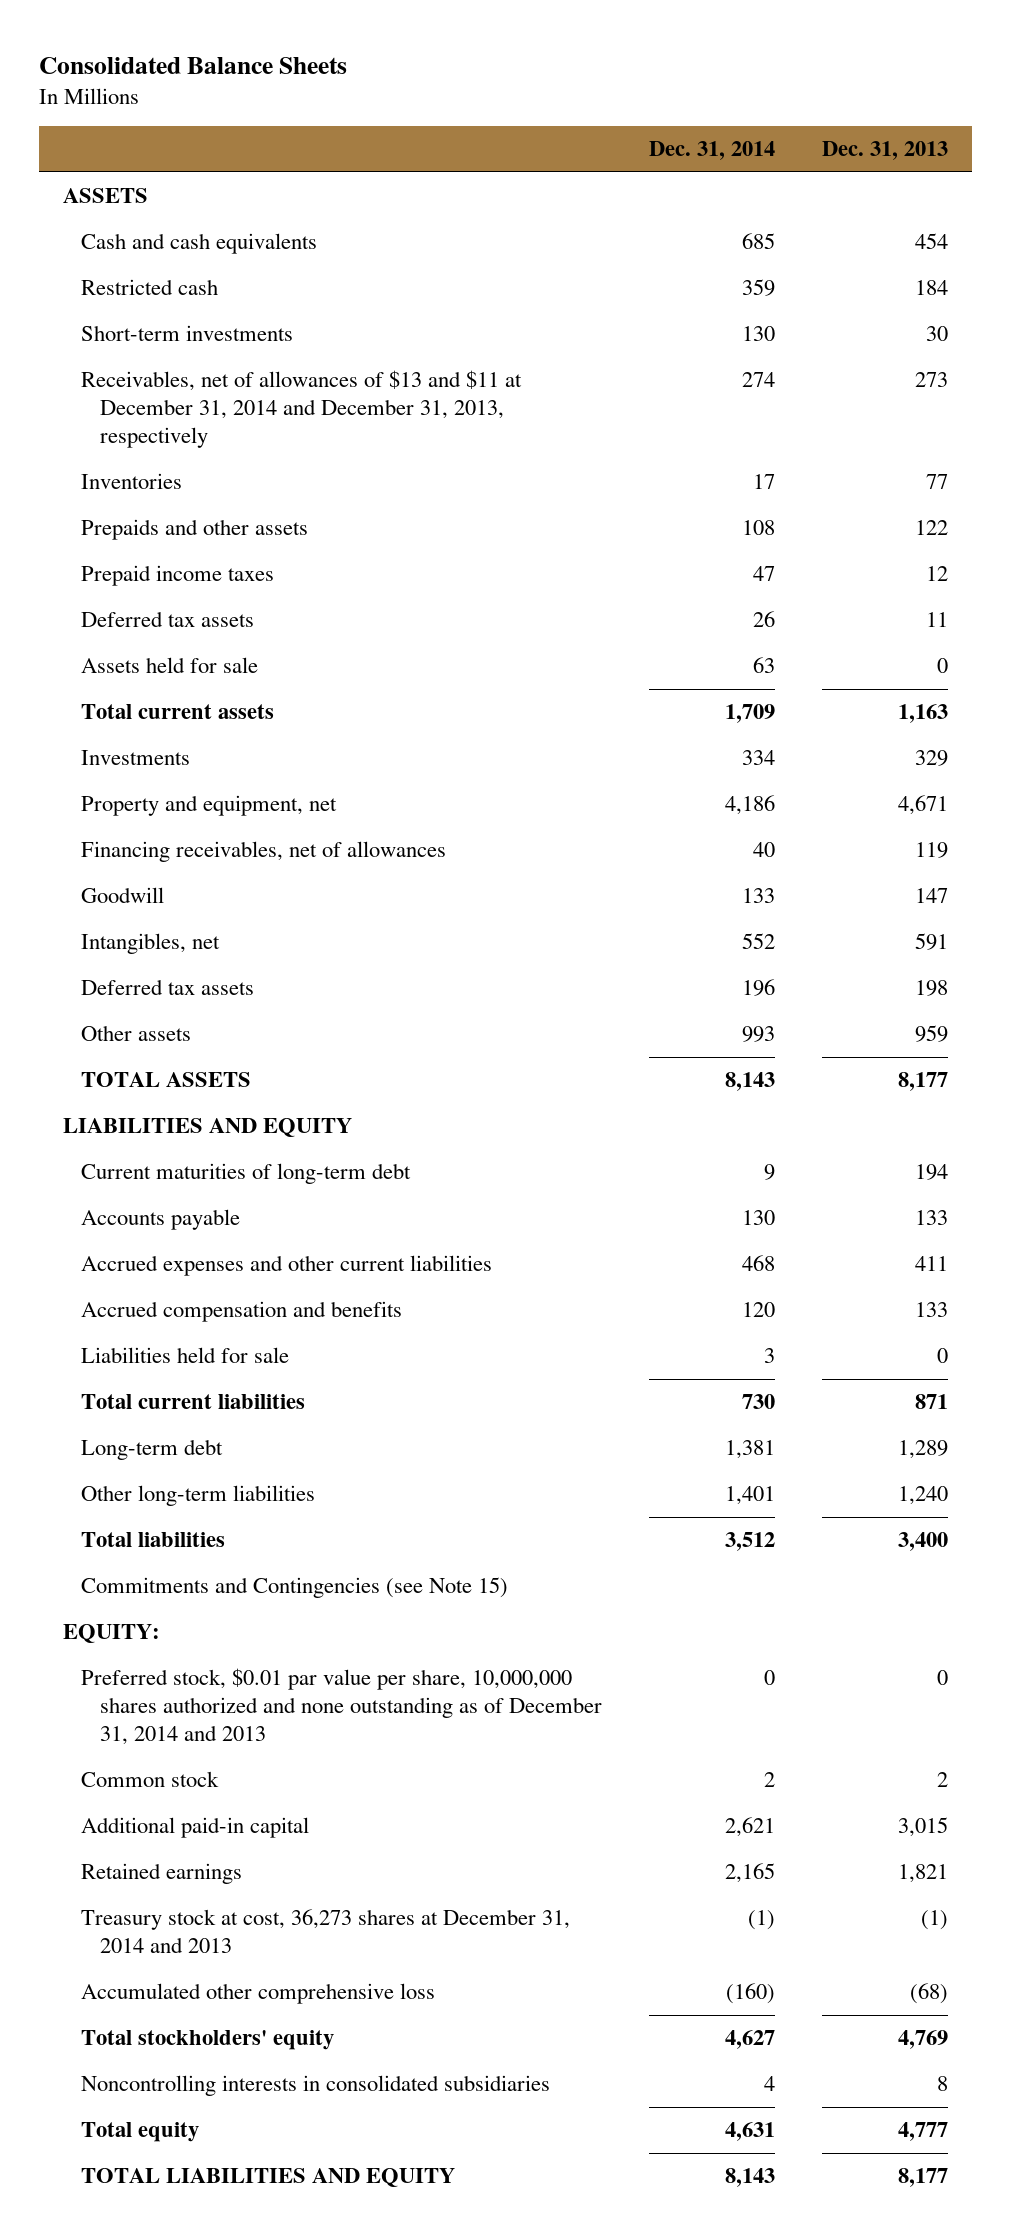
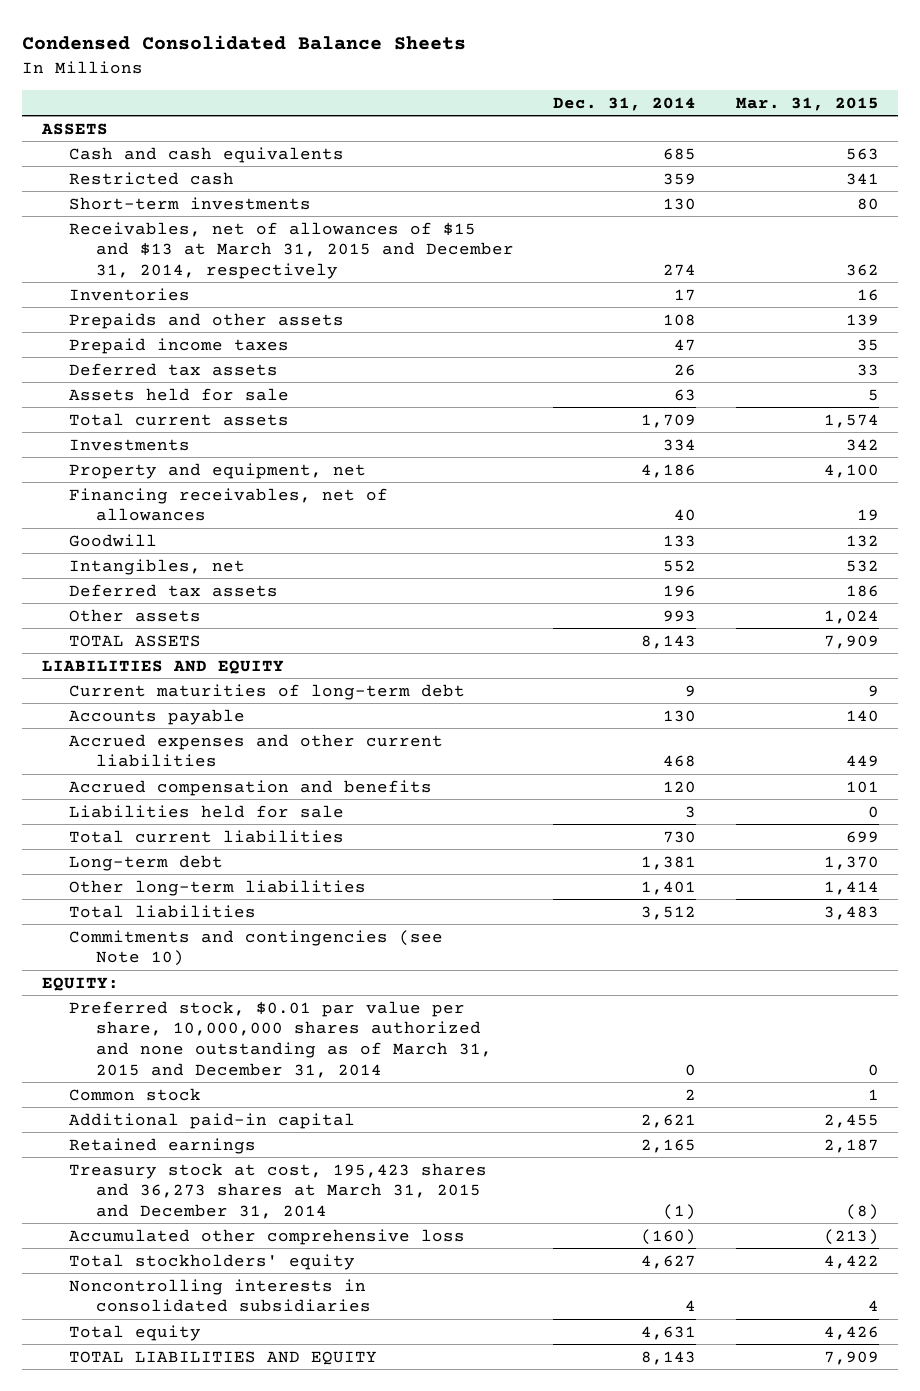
[39,56,348,74] Consolidated Balance Sheets -> [22,35,467,51] Condensed Consolidated Balance Sheets
[822,141,949,161] Dec. 31, 2013 -> none
none -> [735,96,879,111] Mar. 31, 2015
[81,370,523,449] Receivables, net of allowances of $13 and $11 at December 31, 2014 and December 31, 2013, respectively -> [68,221,514,279] Receivables, net of allowances of $15 and $13 at March 31, 2015 and December 31, 2014, respectively
[81,1577,509,1599] Commitments and Contingencies (see Note 15) -> [68,929,443,967] Commitments and contingencies (see Note 10)
[81,1668,602,1746] Preferred stock, $0.01 par value per share, 10,000,000 shares authorized and none outstanding as of December 31, 2014 and 2013 -> [68,1000,492,1078] Preferred stock, $0.01 par value per share, 10,000,000 shares authorized and none outstanding as of March 31, 2015 and December 31, 2014
[81,1909,571,1954] Treasury stock at cost, 36,273 shares at December 31, 2014 and 2013 -> [68,1162,487,1219] Treasury stock at cost, 195,423 shares and 36,273 shares at March 31, 2015 and December 31, 2014

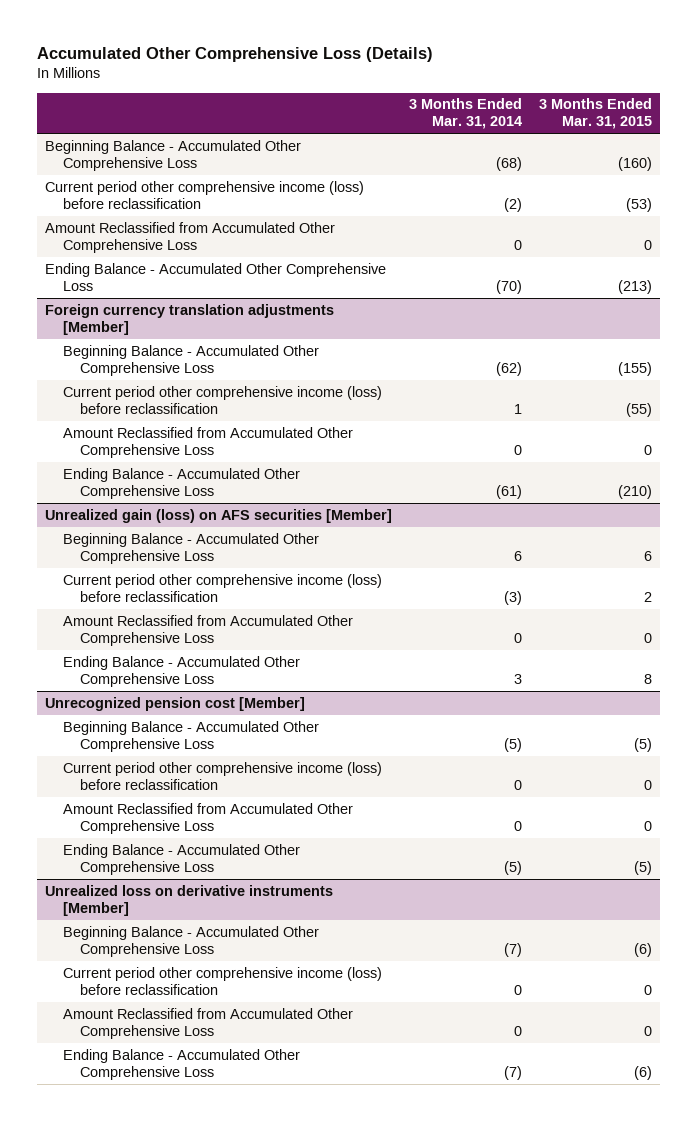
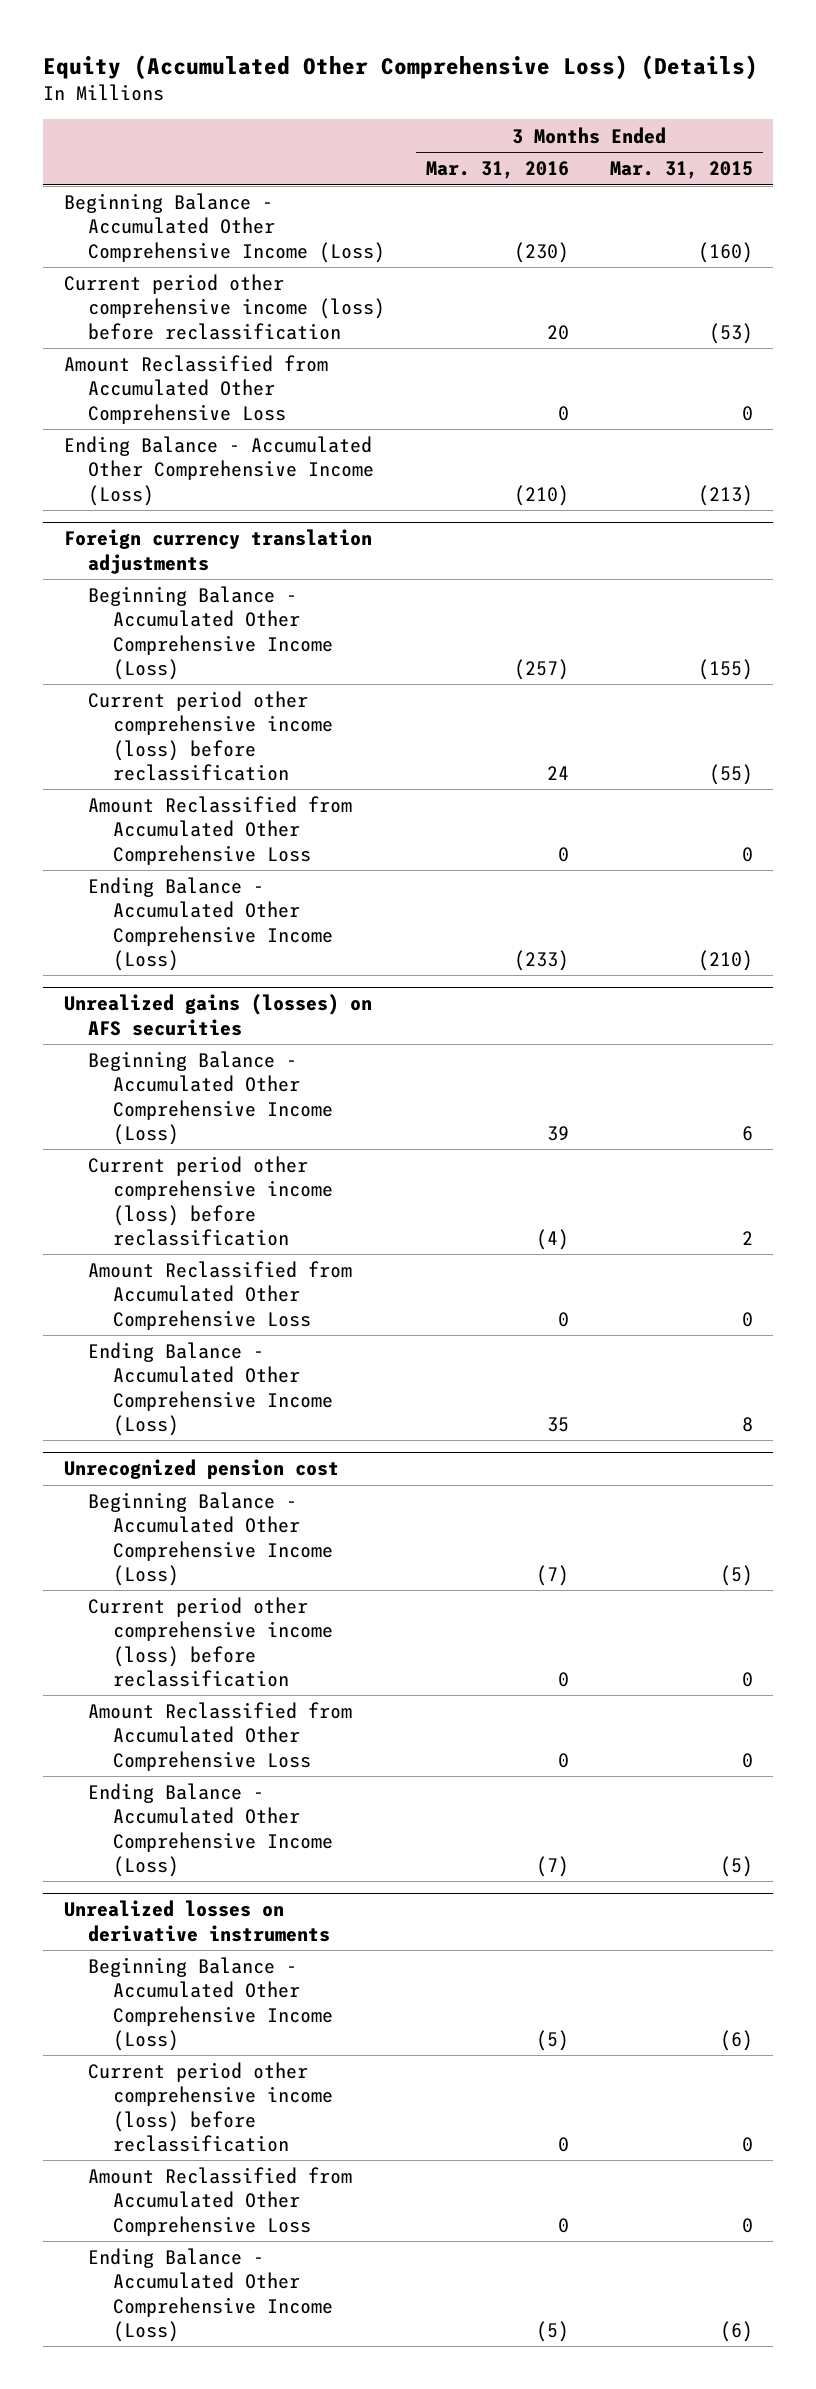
[36,47,433,63] Accumulated Other Comprehensive Loss (Details) -> [43,54,759,80] Equity (Accumulated Other Comprehensive Loss) (Details)
[409,98,523,130] 3 Months Ended Mar. 31, 2014 -> none
none -> [426,161,570,180] Mar. 31, 2016
[45,139,302,171] Beginning Balance - Accumulated Other Comprehensive Loss -> [63,193,386,263] Beginning Balance - Accumulated Other Comprehensive Income (Loss)
[45,262,387,291] Ending Balance - Accumulated Other Comprehensive Loss -> [63,436,375,506] Ending Balance - Accumulated Other Comprehensive Income (Loss)
[45,303,335,335] Foreign currency translation adjustments [Member] -> [63,529,372,574] Foreign currency translation adjustments
[62,344,319,376] Beginning Balance - Accumulated Other Comprehensive Loss -> [88,586,334,680] Beginning Balance - Accumulated Other Comprehensive Income (Loss)
[62,467,300,499] Ending Balance - Accumulated Other Comprehensive Loss -> [88,877,334,971] Ending Balance - Accumulated Other Comprehensive Income (Loss)
[45,508,393,523] Unrealized gain (loss) on AFS securities [Member] -> [63,994,372,1036] Unrealized gains (losses) on AFS securities
[62,532,319,564] Beginning Balance - Accumulated Other Comprehensive Loss -> [88,1051,334,1145] Beginning Balance - Accumulated Other Comprehensive Income (Loss)
[62,655,300,687] Ending Balance - Accumulated Other Comprehensive Loss -> [88,1342,334,1436] Ending Balance - Accumulated Other Comprehensive Income (Loss)
[45,696,306,711] Unrecognized pension cost [Member] -> [63,1459,339,1480] Unrecognized pension cost
[62,720,319,752] Beginning Balance - Accumulated Other Comprehensive Loss -> [88,1492,334,1586] Beginning Balance - Accumulated Other Comprehensive Income (Loss)
[62,843,300,875] Ending Balance - Accumulated Other Comprehensive Loss -> [88,1783,334,1877] Ending Balance - Accumulated Other Comprehensive Income (Loss)
[45,884,334,916] Unrealized loss on derivative instruments [Member] -> [63,1900,331,1942] Unrealized losses on derivative instruments
[62,925,319,957] Beginning Balance - Accumulated Other Comprehensive Loss -> [88,1957,334,2051] Beginning Balance - Accumulated Other Comprehensive Income (Loss)
[62,1048,300,1080] Ending Balance - Accumulated Other Comprehensive Loss -> [88,2248,334,2342] Ending Balance - Accumulated Other Comprehensive Income (Loss)

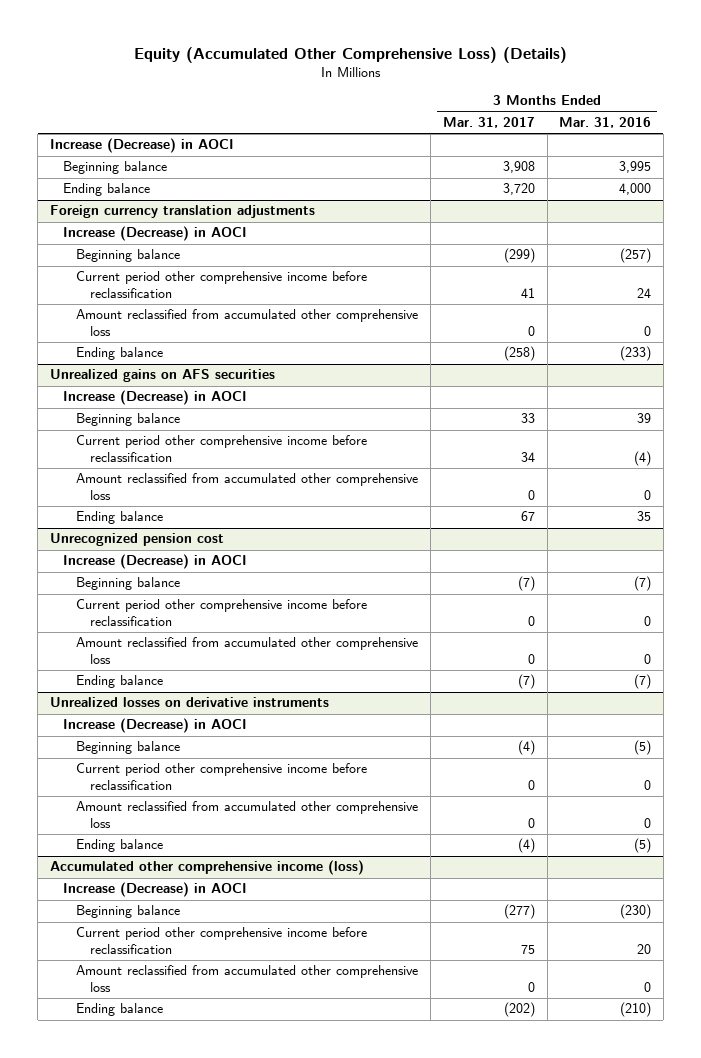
[609,161,753,180] Mar. 31, 2015 -> none
none -> [442,116,535,128] Mar. 31, 2017
[63,193,386,263] Beginning Balance - Accumulated Other Comprehensive Income (Loss) -> none
[63,274,386,340] Current period other comprehensive income (loss) before reclassification -> none
[63,355,328,424] Amount Reclassified from Accumulated Other Comprehensive Loss -> none
[63,436,375,506] Ending Balance - Accumulated Other Comprehensive Income (Loss) -> none
none -> [50,138,235,154] Increase (Decrease) in AOCI
none -> [63,161,168,175] Beginning balance
none -> [63,183,151,197] Ending balance
[88,1051,334,1145] Beginning Balance - Accumulated Other Comprehensive Income (Loss) -> none
[88,1342,334,1436] Ending Balance - Accumulated Other Comprehensive Income (Loss) -> none
none -> [63,226,248,242] Increase (Decrease) in AOCI
[88,586,334,680] Beginning Balance - Accumulated Other Comprehensive Income (Loss) -> [76,249,181,263] Beginning balance
[88,691,334,781] Current period other comprehensive income (loss) before reclassification -> [76,271,368,299] Current period other comprehensive income before reclassification
[88,796,353,865] Amount Reclassified from Accumulated Other Comprehensive Loss -> [76,309,419,337] Amount reclassified from accumulated other comprehensive loss
[88,877,334,971] Ending Balance - Accumulated Other Comprehensive Income (Loss) -> [76,347,164,361] Ending balance
[63,994,372,1036] Unrealized gains (losses) on AFS securities -> [50,369,276,383] Unrealized gains on AFS securities
none -> [63,390,248,406] Increase (Decrease) in AOCI
none -> [76,413,181,427] Beginning balance
[88,1156,334,1246] Current period other comprehensive income (loss) before reclassification -> [76,435,368,463] Current period other comprehensive income before reclassification
[88,1261,353,1330] Amount Reclassified from Accumulated Other Comprehensive Loss -> [76,473,419,501] Amount reclassified from accumulated other comprehensive loss
none -> [76,511,164,525] Ending balance
[88,1492,334,1586] Beginning Balance - Accumulated Other Comprehensive Income (Loss) -> none
[88,1783,334,1877] Ending Balance - Accumulated Other Comprehensive Income (Loss) -> none
none -> [63,554,248,570] Increase (Decrease) in AOCI
none -> [76,577,181,591] Beginning balance
[88,1597,334,1687] Current period other comprehensive income (loss) before reclassification -> [76,599,368,627] Current period other comprehensive income before reclassification
[88,1702,353,1771] Amount Reclassified from Accumulated Other Comprehensive Loss -> [76,637,419,665] Amount reclassified from accumulated other comprehensive loss
none -> [76,675,164,689] Ending balance
[88,1957,334,2051] Beginning Balance - Accumulated Other Comprehensive Income (Loss) -> none
[88,2248,334,2342] Ending Balance - Accumulated Other Comprehensive Income (Loss) -> none
none -> [63,718,248,734] Increase (Decrease) in AOCI
none -> [76,741,181,755] Beginning balance
[88,2062,334,2152] Current period other comprehensive income (loss) before reclassification -> [76,763,368,791] Current period other comprehensive income before reclassification
[88,2167,353,2236] Amount Reclassified from Accumulated Other Comprehensive Loss -> [76,801,419,829] Amount reclassified from accumulated other comprehensive loss
none -> [76,839,164,853] Ending balance
none -> [50,860,365,876] Accumulated other comprehensive income (loss)
none -> [63,882,248,898] Increase (Decrease) in AOCI
none -> [76,905,181,919] Beginning balance
none -> [76,927,368,955] Current period other comprehensive income before reclassification
none -> [76,965,419,993] Amount reclassified from accumulated other comprehensive loss
none -> [76,1003,164,1017] Ending balance

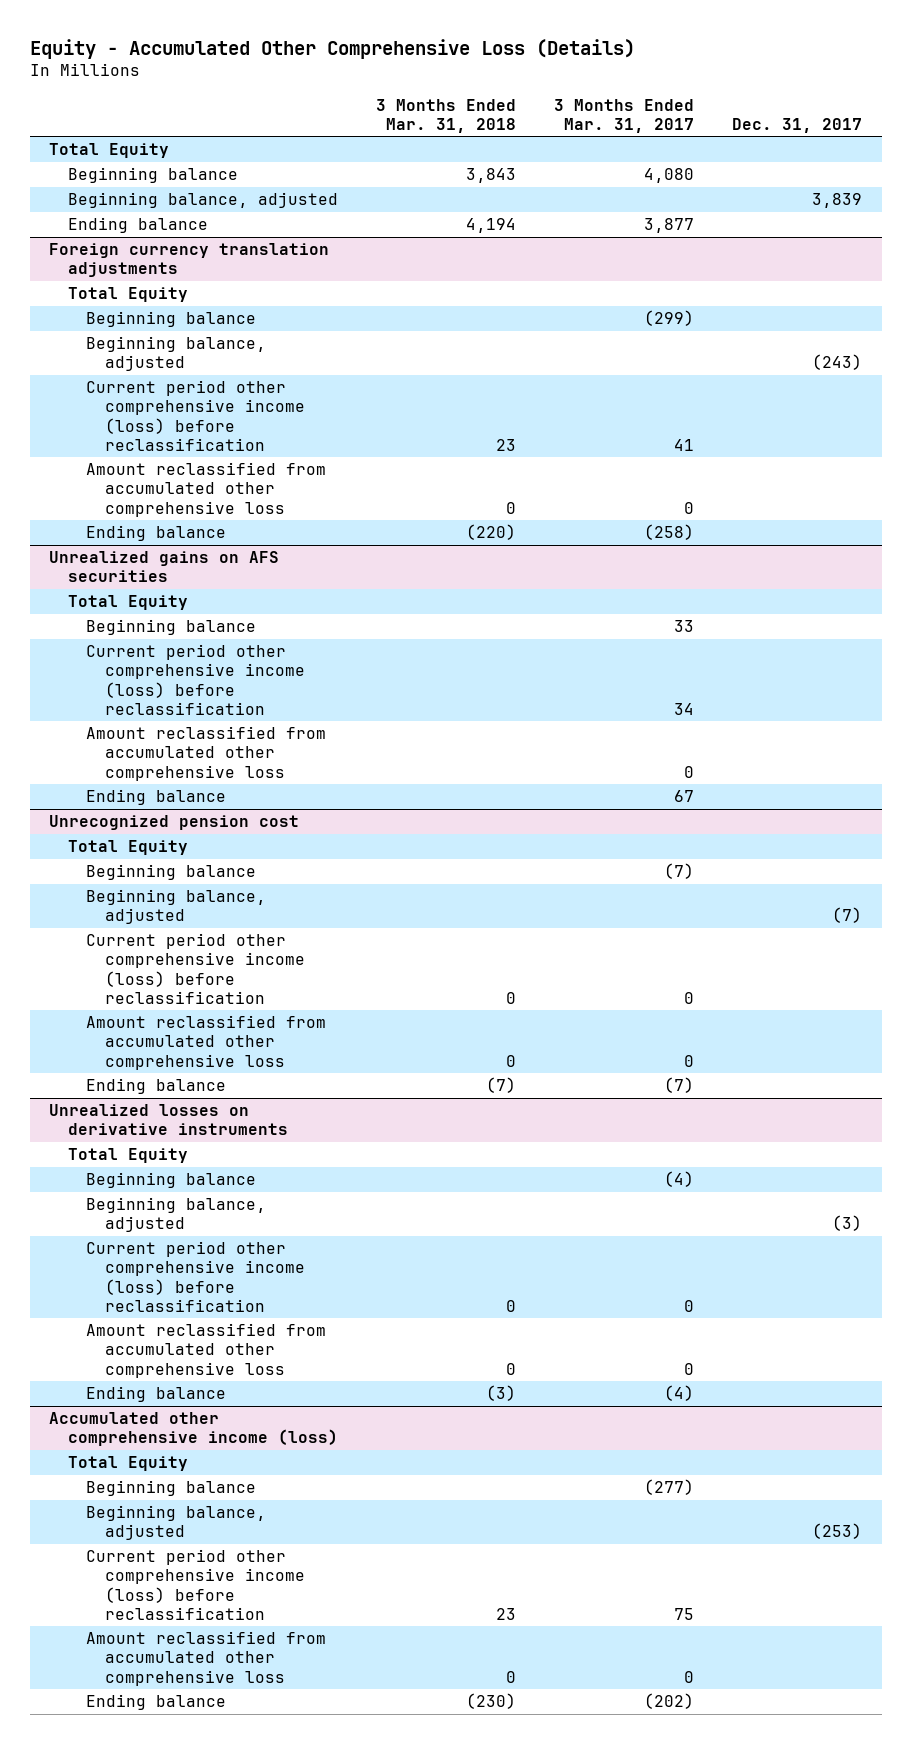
[133,46,567,63] Equity (Accumulated Other Comprehensive Loss) (Details) -> [29,38,635,59] Equity - Accumulated Other Comprehensive Loss (Details)
[559,116,652,128] Mar. 31, 2016 -> none
none -> [375,98,516,133] 3 Months Ended Mar. 31, 2018
none -> [732,117,863,133] Dec. 31, 2017
[50,138,235,154] Increase (Decrease) in AOCI -> [48,143,169,159] Total Equity
[502,161,535,174] 3,908 -> [644,168,695,184] 4,080
none -> [67,192,338,209] Beginning balance, adjusted
[502,183,535,196] 3,720 -> [644,218,695,234] 3,877
[63,226,248,242] Increase (Decrease) in AOCI -> [67,287,188,303] Total Equity
none -> [86,336,267,372] Beginning balance, adjusted
[76,271,368,299] Current period other comprehensive income before reclassification -> [86,380,306,451] Current period other comprehensive income (loss) before reclassification
[63,390,248,406] Increase (Decrease) in AOCI -> [67,595,188,611] Total Equity
[76,435,368,463] Current period other comprehensive income before reclassification -> [86,644,306,715] Current period other comprehensive income (loss) before reclassification
[63,554,248,570] Increase (Decrease) in AOCI -> [67,840,188,856] Total Equity
none -> [86,889,267,925] Beginning balance, adjusted
[76,599,368,627] Current period other comprehensive income before reclassification -> [86,933,306,1004] Current period other comprehensive income (loss) before reclassification
[63,718,248,734] Increase (Decrease) in AOCI -> [67,1148,188,1164] Total Equity
none -> [86,1197,267,1233] Beginning balance, adjusted
[76,763,368,791] Current period other comprehensive income before reclassification -> [86,1241,306,1312] Current period other comprehensive income (loss) before reclassification
[63,882,248,898] Increase (Decrease) in AOCI -> [67,1456,188,1472] Total Equity
none -> [86,1505,267,1541] Beginning balance, adjusted
[76,927,368,955] Current period other comprehensive income before reclassification -> [86,1549,306,1620] Current period other comprehensive income (loss) before reclassification

